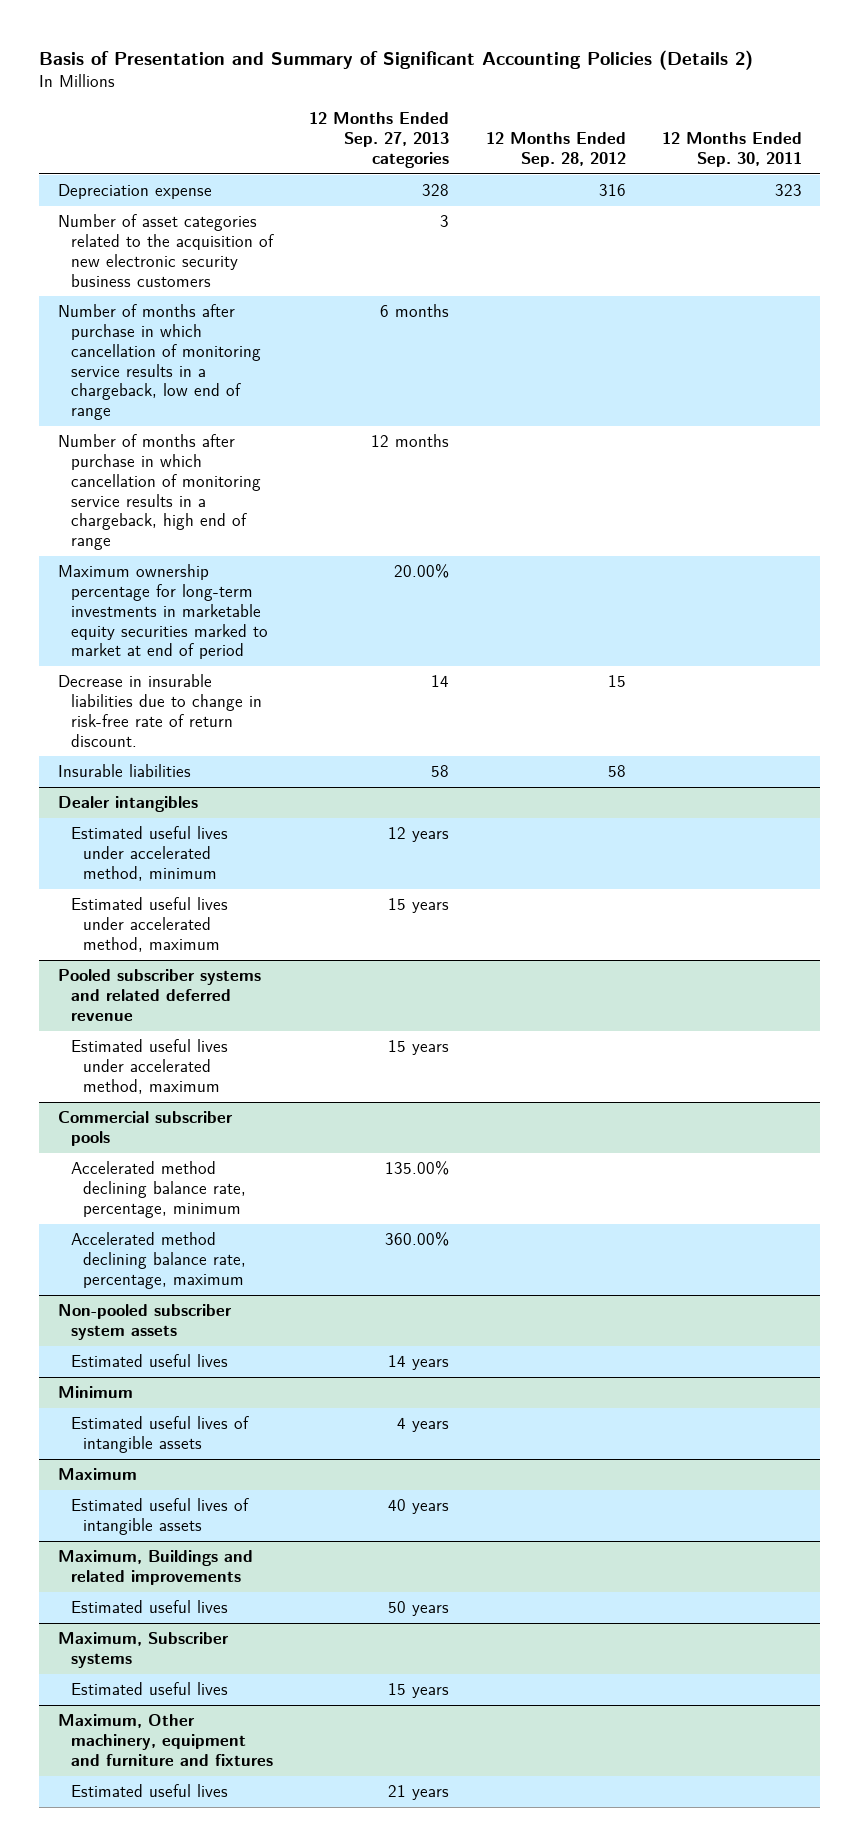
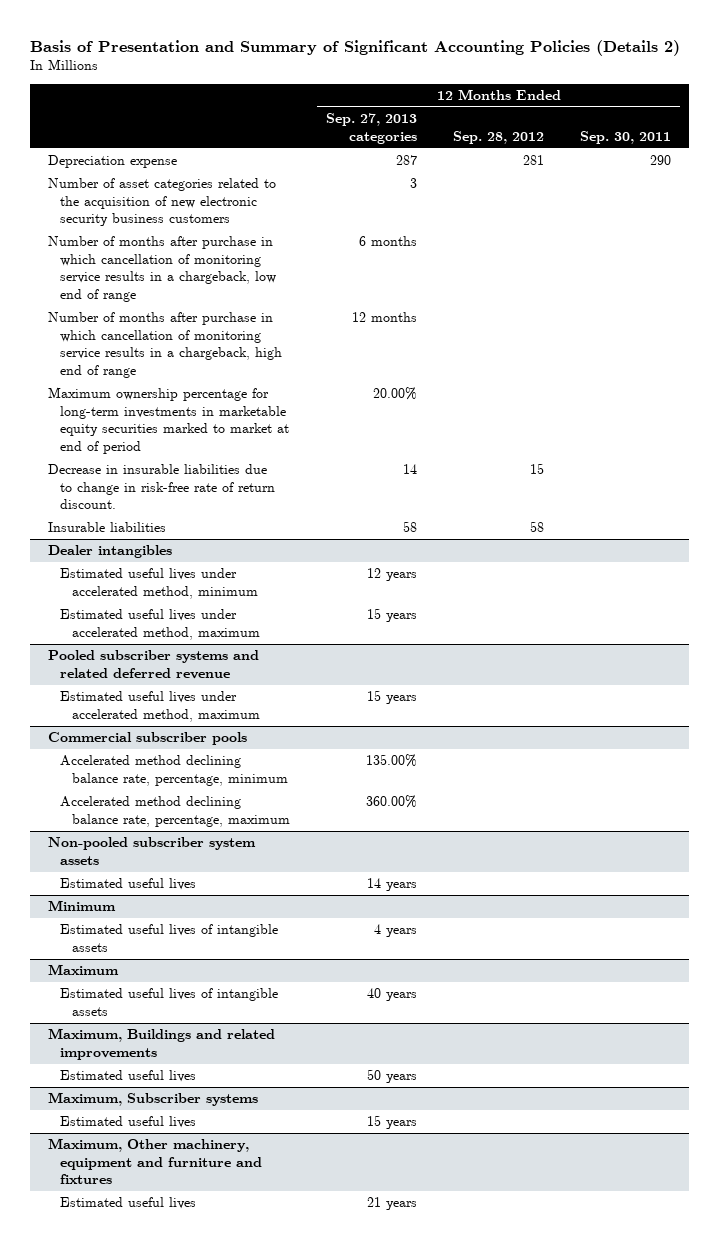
[422,184,450,197] 328 -> [396,155,418,166] 287
[598,184,626,197] 316 -> [523,155,545,166] 281
[775,184,803,197] 323 -> [650,155,672,166] 290

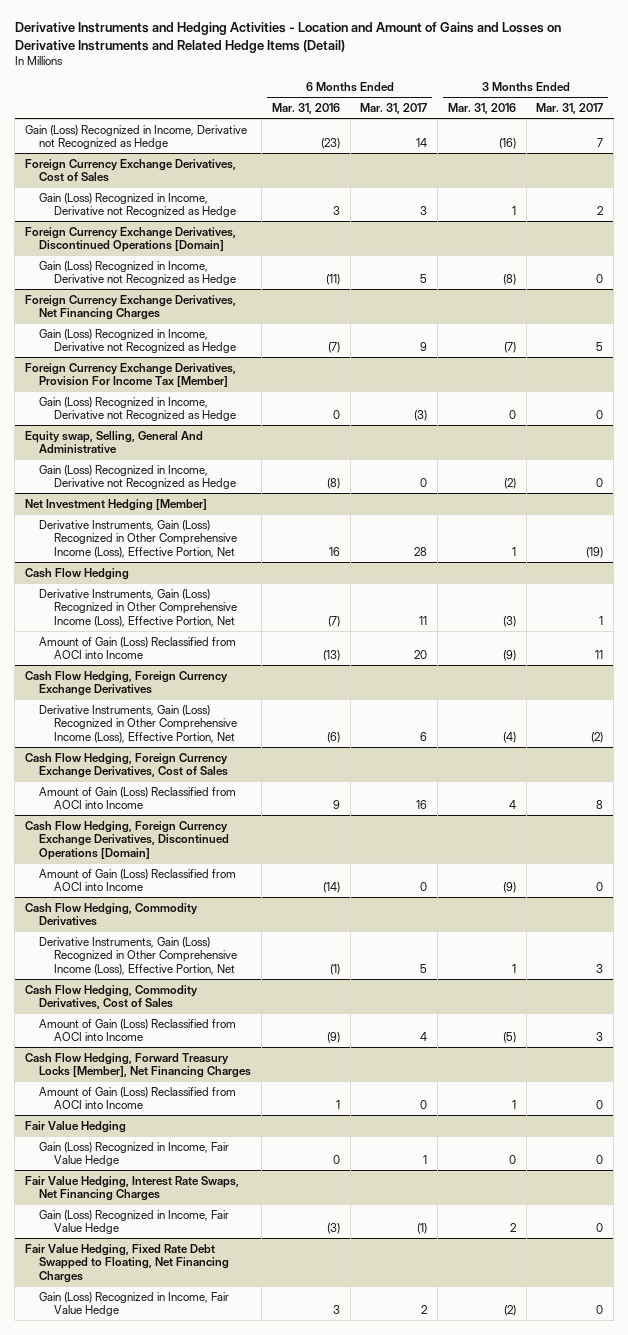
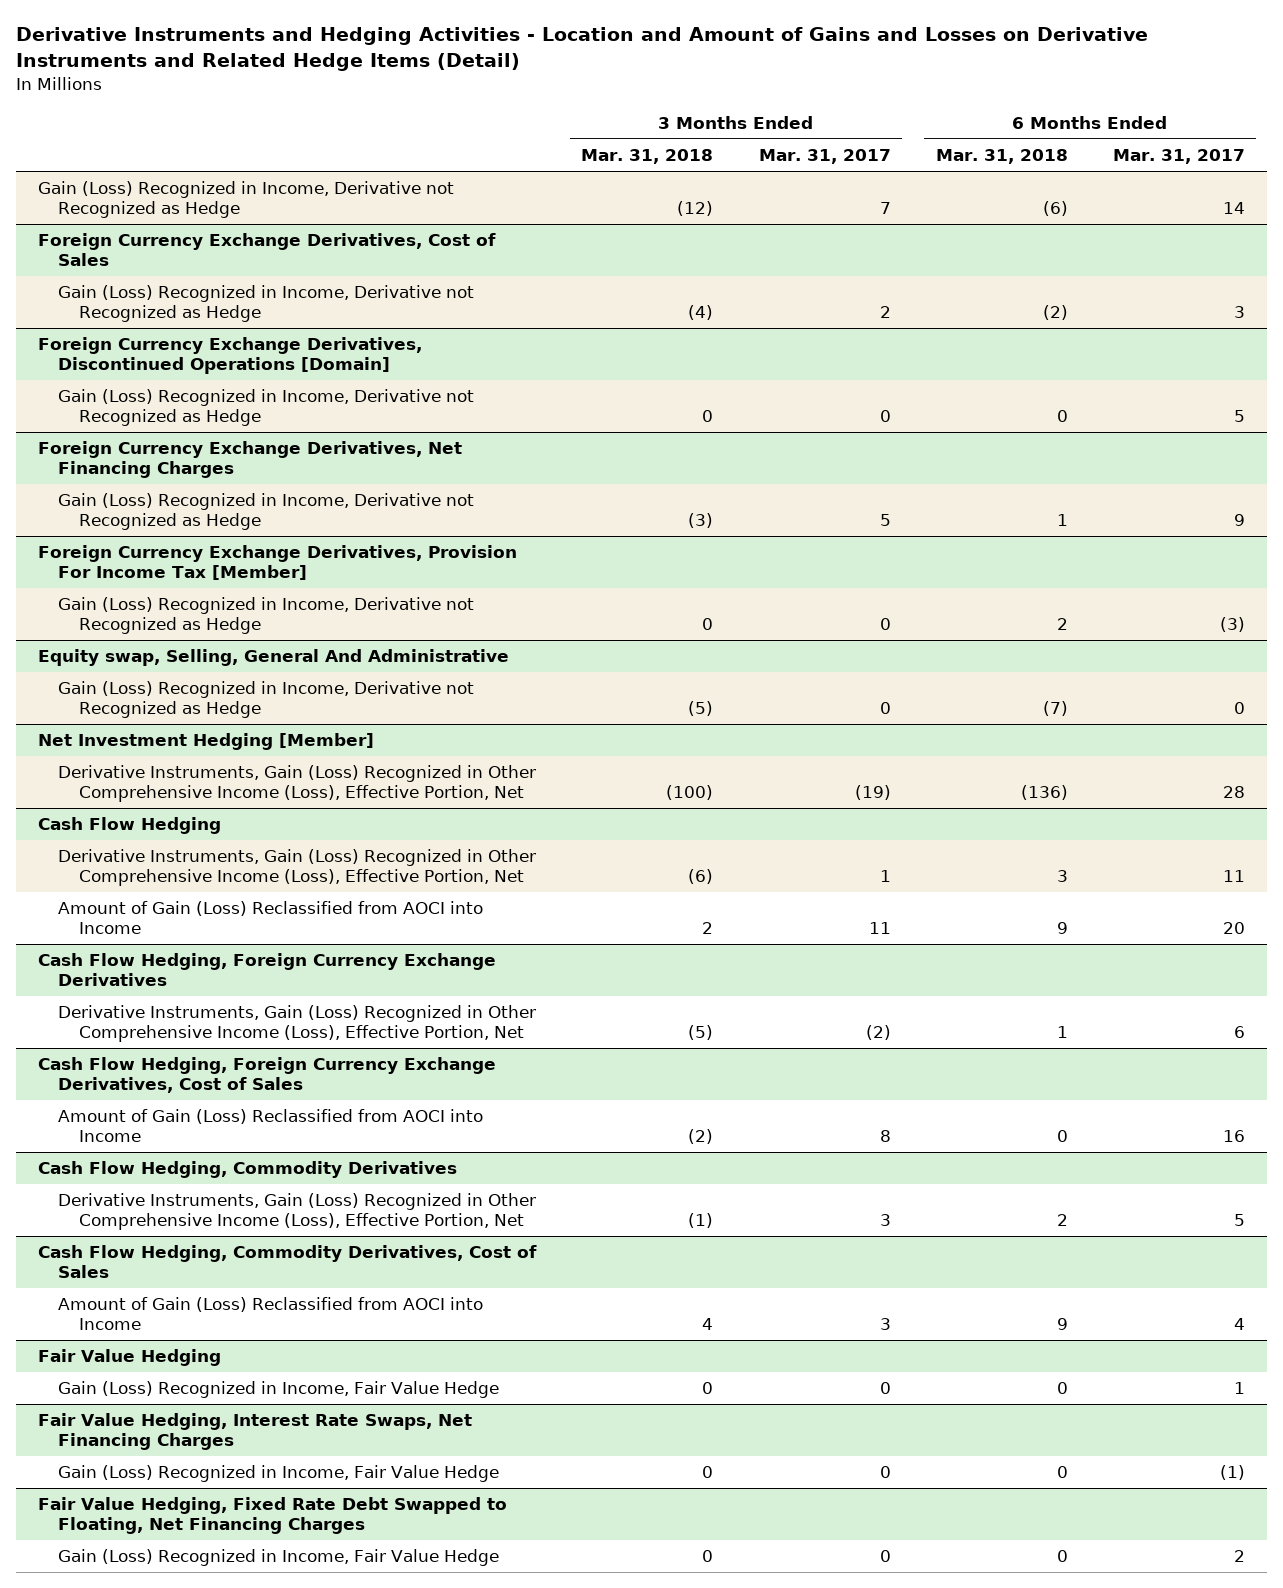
[271,103,340,115] Mar. 31, 2016 -> none
[447,103,516,115] Mar. 31, 2016 -> none
none -> [581,149,714,165] Mar. 31, 2018
none -> [935,149,1068,165] Mar. 31, 2018
[24,820,230,860] Cash Flow Hedging, Foreign Currency Exchange Derivatives, Discontinued Operations [Domain] -> none
[39,868,237,892] Amount of Gain (Loss) Reclassified from AOCI into Income -> none
[24,1052,252,1079] Cash Flow Hedging, Forward Treasury Locks [Member], Net Financing Charges -> none
[39,1086,237,1110] Amount of Gain (Loss) Reclassified from AOCI into Income -> none

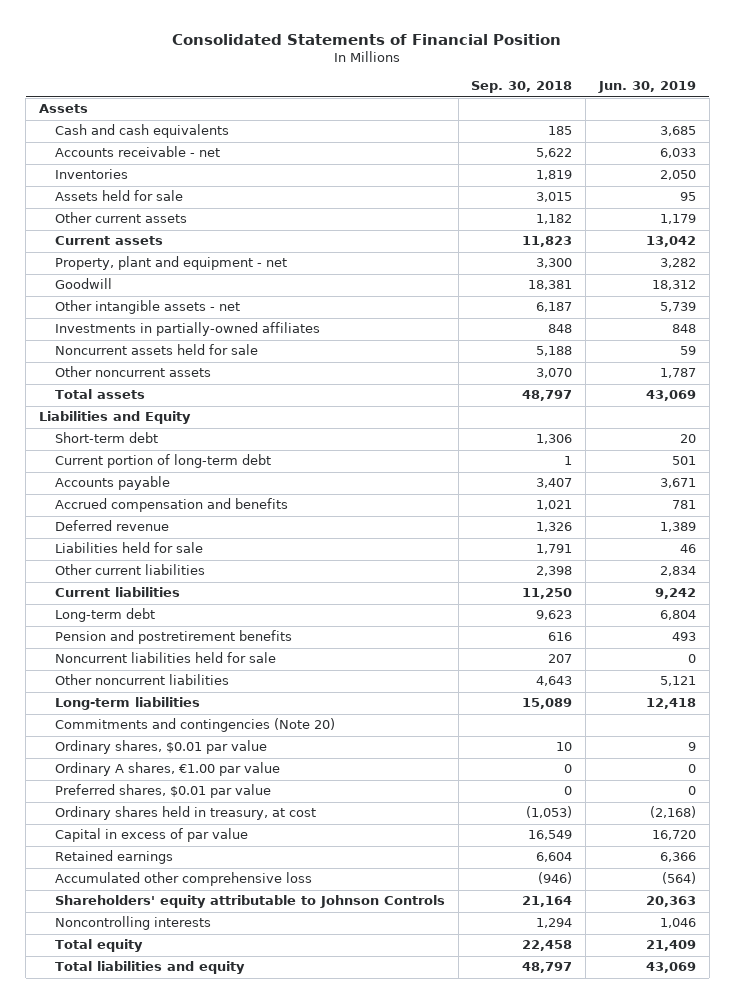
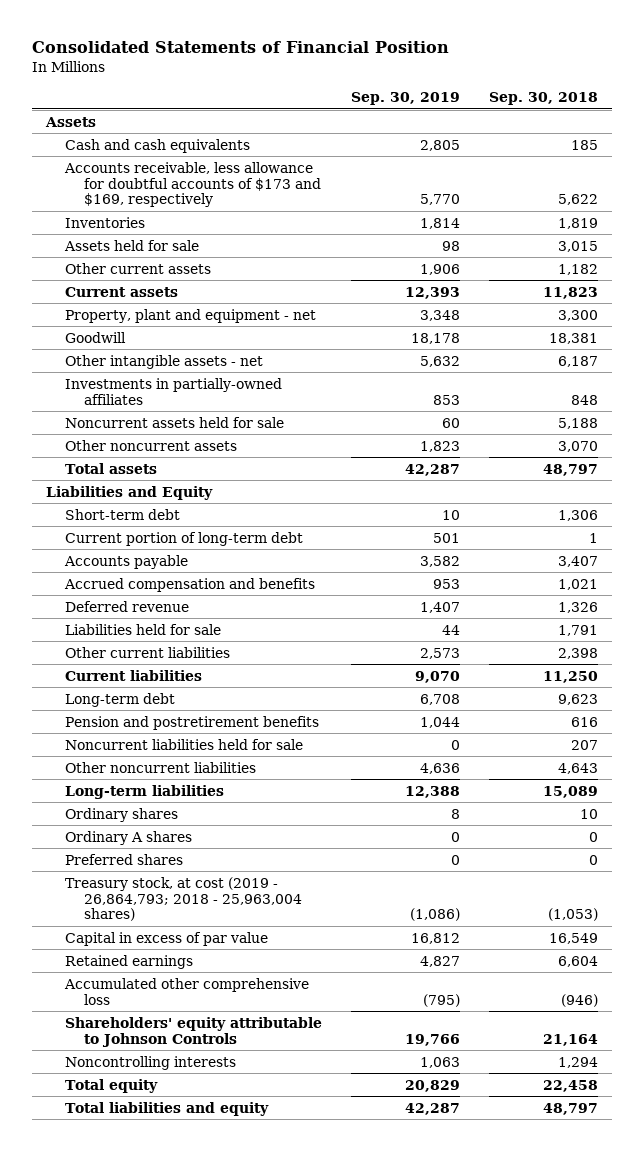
[598,81,697,94] Jun. 30, 2019 -> none
none -> [350,92,460,106] Sep. 30, 2019
[54,146,220,158] Accounts receivable - net -> [64,161,321,208] Accounts receivable, less allowance for doubtful accounts of $173 and $169, respectively
[54,718,335,733] Commitments and contingencies (Note 20) -> none
[54,740,267,755] Ordinary shares, $0.01 par value -> [65,807,179,822] Ordinary shares
[54,762,280,777] Ordinary A shares, €1.00 par value -> [65,830,193,845] Ordinary A shares
[54,784,271,799] Preferred shares, $0.01 par value -> [65,853,184,865] Preferred shares
[54,806,316,821] Ordinary shares held in treasury, at cost -> [65,876,302,922] Treasury stock, at cost (2019 - 26,864,793; 2018 - 25,963,004 shares)

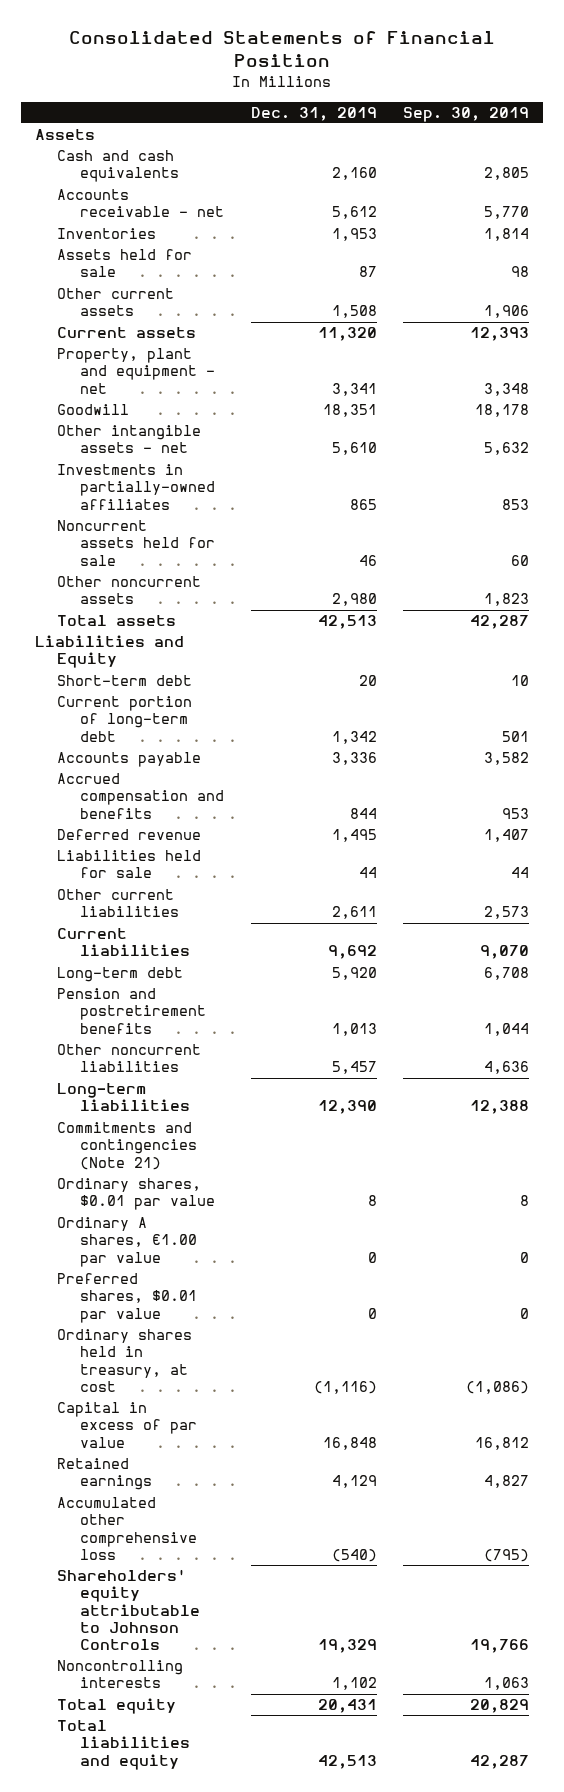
[488,92,598,106] Sep. 30, 2018 -> none
none -> [250,106,377,121] Dec. 31, 2019
[64,161,321,208] Accounts receivable, less allowance for doubtful accounts of $173 and $169, respectively -> [57,189,225,218] Accounts receivable - net
[65,738,304,750] Noncurrent liabilities held for sale -> none
none -> [57,1122,198,1170] Commitments and contingencies (Note 21)
[65,807,179,822] Ordinary shares -> [57,1178,216,1211] Ordinary shares, $0.01 par value
[65,830,193,845] Ordinary A shares -> [57,1217,198,1267] Ordinary A shares, €1.00 par value
[65,853,184,865] Preferred shares -> [57,1273,198,1323] Preferred shares, $0.01 par value
[65,876,302,922] Treasury stock, at cost (2019 - 26,864,793; 2018 - 25,963,004 shares) -> [57,1329,193,1392] Ordinary shares held in treasury, at cost

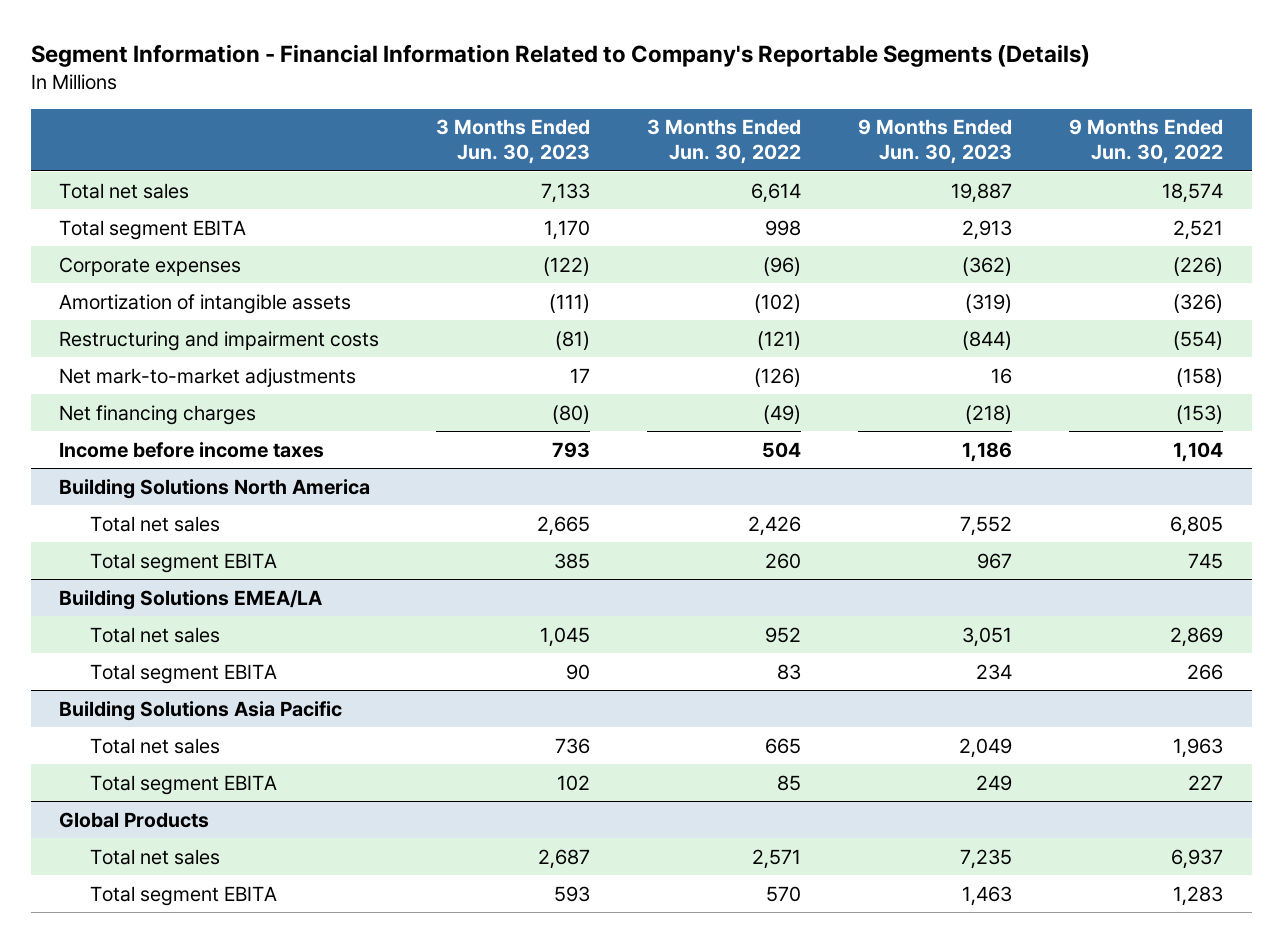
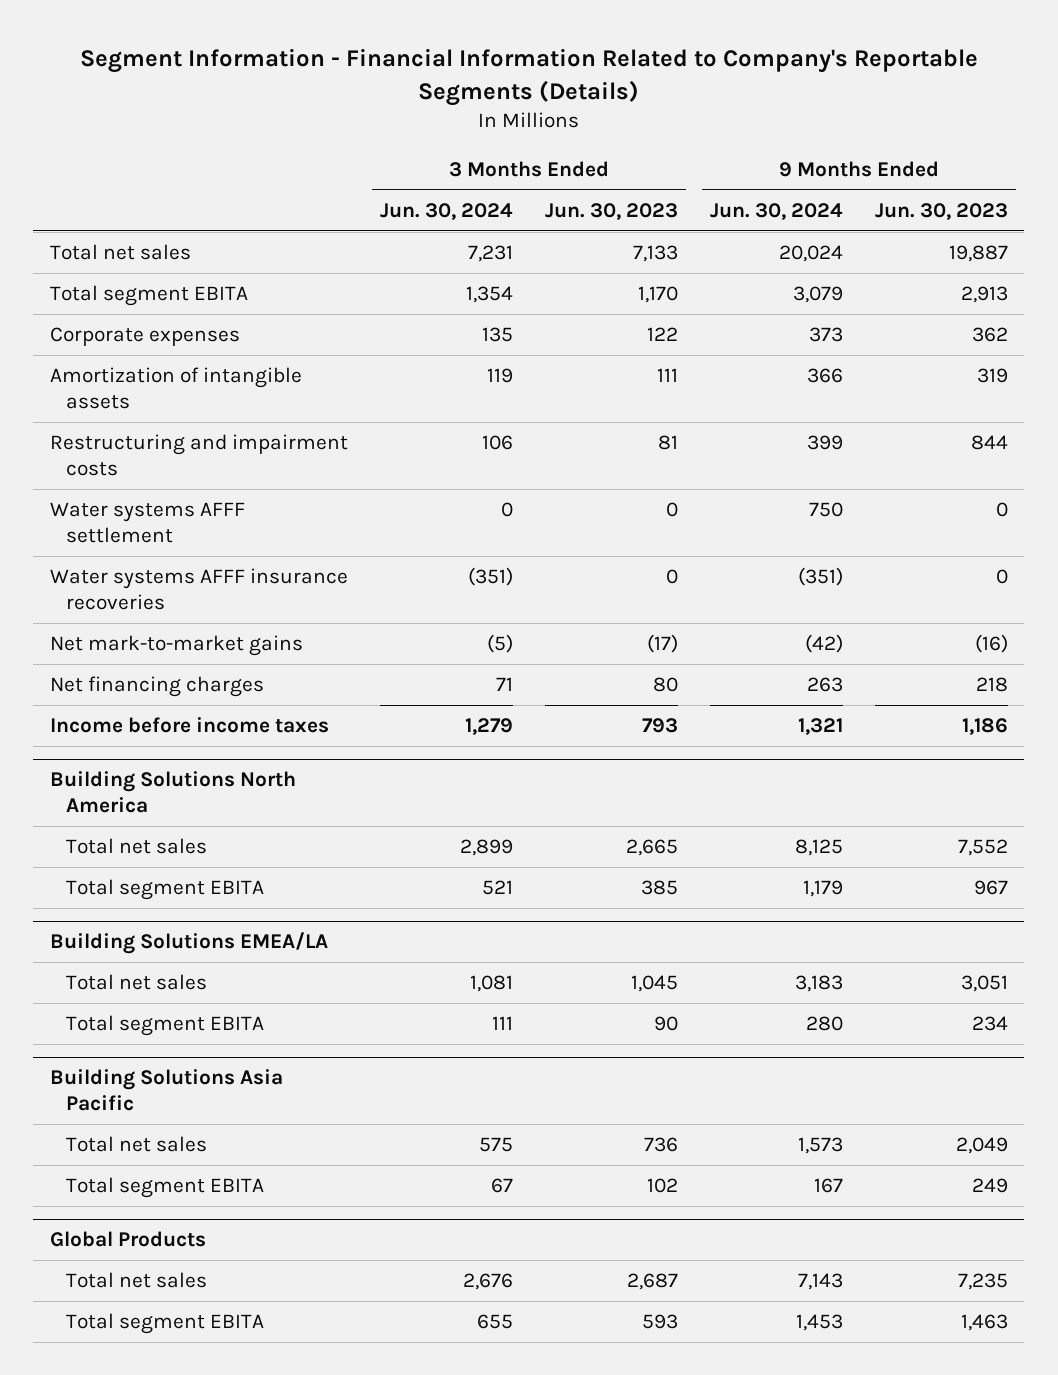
[647,119,802,165] 3 Months Ended Jun. 30, 2022 -> none
[1069,119,1224,165] 9 Months Ended Jun. 30, 2022 -> none
none -> [379,202,513,220] Jun. 30, 2024
none -> [709,202,843,220] Jun. 30, 2024
[543,256,591,276] (122) -> [646,327,678,342] 122
[962,256,1013,276] (362) -> [972,327,1009,343] 362
[549,293,591,313] (111) -> [656,368,678,383] 111
[965,293,1013,313] (319) -> [977,368,1009,384] 319
[555,330,591,350] (81) -> [657,435,678,451] 81
[962,330,1013,350] (844) -> [971,435,1009,451] 844
none -> [49,502,245,544] Water systems AFFF settlement
none -> [49,568,348,611] Water systems AFFF insurance recoveries
[59,367,357,387] Net mark-to-market adjustments -> [49,635,303,657] Net mark-to-market gains
[570,367,591,383] 17 -> [646,634,678,654] (17)
[991,367,1013,384] 16 -> [975,634,1009,654] (16)
[552,404,591,424] (80) -> [652,677,678,693] 80
[965,404,1013,424] (218) -> [976,677,1009,693] 218

